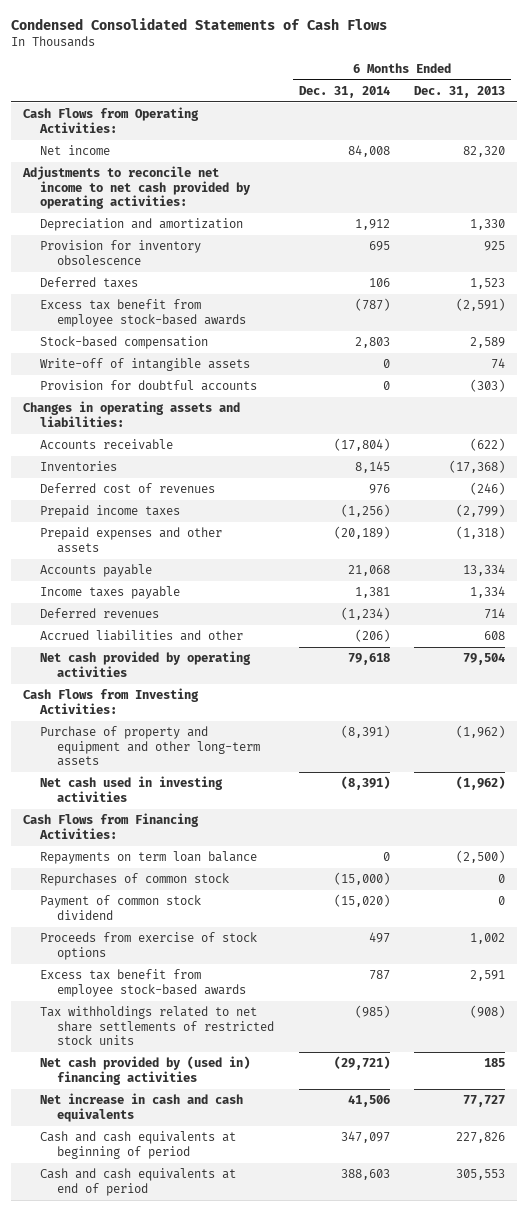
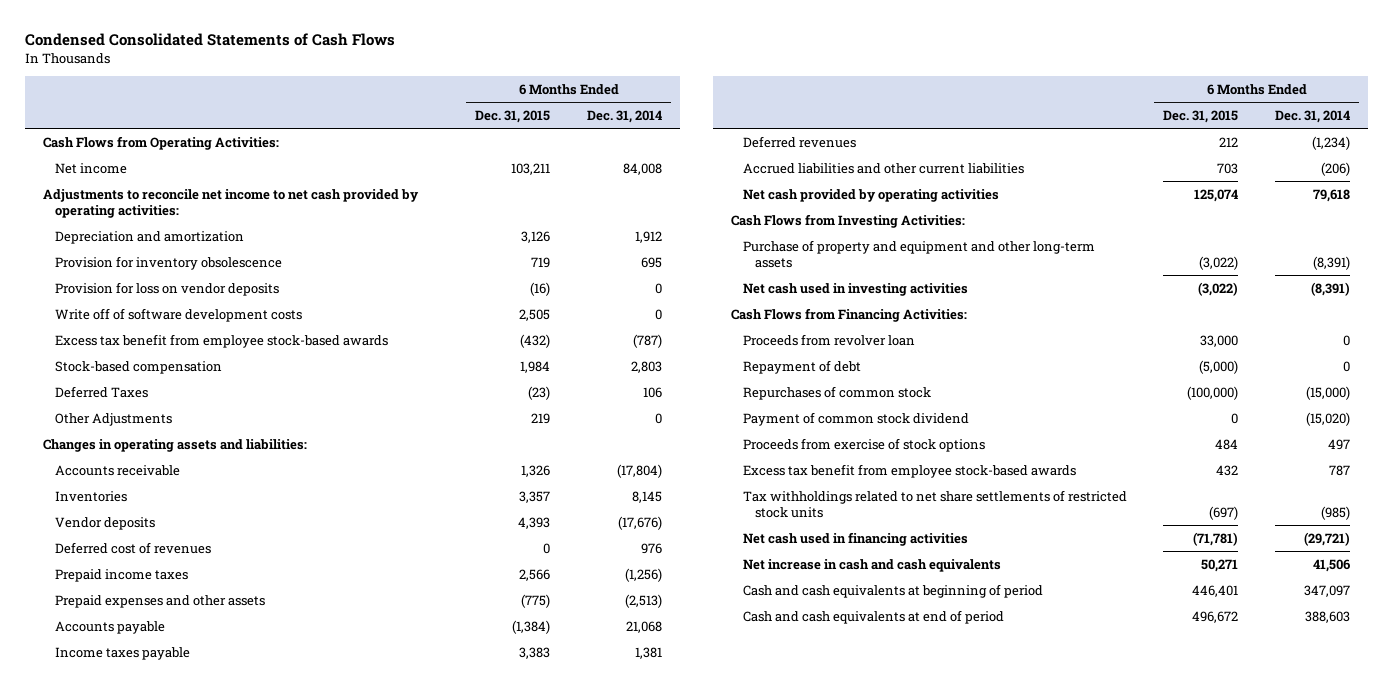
[413,86,505,99] Dec. 31, 2013 -> none
none -> [475,109,551,123] Dec. 31, 2015
[40,277,139,289] Deferred taxes -> none
none -> [55,281,280,296] Provision for loss on vendor deposits
none -> [55,307,303,322] Write off of software development costs
[40,358,251,372] Write-off of intangible assets -> none
[40,380,258,392] Provision for doubtful accounts -> none
none -> [55,385,149,398] Deferred Taxes
none -> [55,412,173,426] Other Adjustments
none -> [55,516,156,530] Vendor deposits
[333,526,390,540] (20,189) -> [624,593,662,608] (2,513)
[40,630,244,642] Accrued liabilities and other -> [743,162,1025,174] Accrued liabilities and other current liabilities
[40,851,258,865] Repayments on term loan balance -> none
none -> [743,333,916,346] Proceeds from revolver loan
none -> [743,359,862,374] Repayment of debt
[40,1056,251,1085] Net cash provided by (used in) financing activities -> [743,531,969,546] Net cash used in financing activities

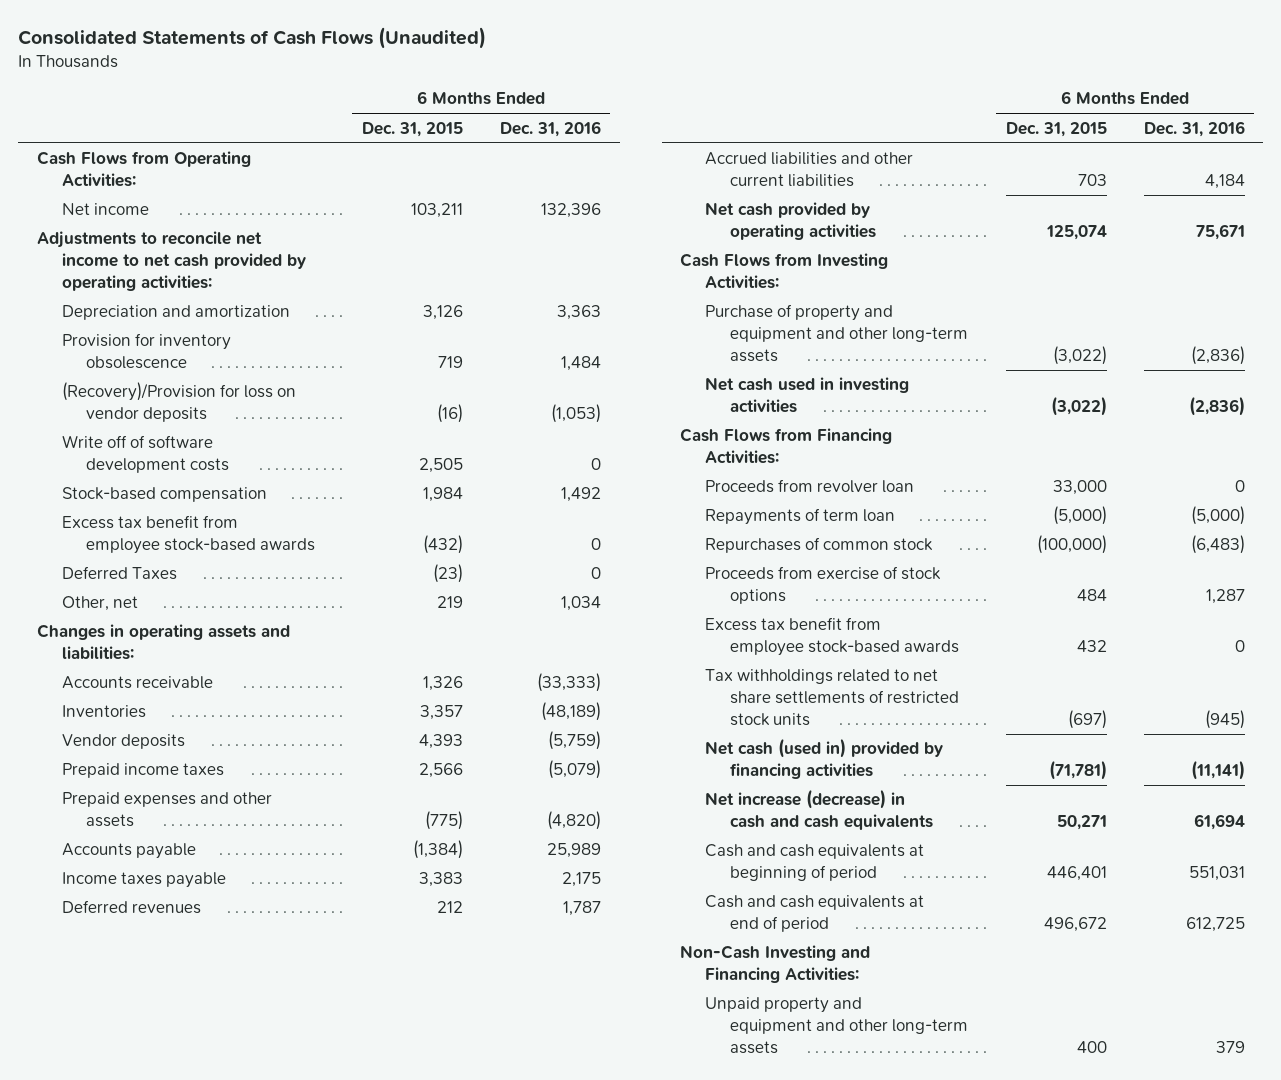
[24,33,395,47] Condensed Consolidated Statements of Cash Flows -> [17,27,486,50] Consolidated Statements of Cash Flows (Unaudited)
[586,109,662,123] Dec. 31, 2014 -> none
none -> [499,120,601,137] Dec. 31, 2016
[55,281,280,296] Provision for loss on vendor deposits -> [61,382,296,423] (Recovery)/Provision for loss on vendor deposits
[55,333,389,348] Excess tax benefit from employee stock-based awards -> [61,515,316,555] Excess tax benefit from employee stock-based awards
[55,412,173,426] Other Adjustments -> [61,596,138,612] Other, net
[55,541,212,554] Deferred cost of revenues -> none
[743,359,862,374] Repayment of debt -> [705,508,896,526] Repayments of term loan
[743,411,970,426] Payment of common stock dividend -> none
[743,531,969,546] Net cash used in financing activities -> [705,738,944,780] Net cash (used in) provided by financing activities
[743,558,1002,572] Net increase in cash and cash equivalents -> [705,789,934,831] Net increase (decrease) in cash and cash equivalents
none -> [680,945,871,984] Non-Cash Investing and Financing Activities:
none -> [705,997,969,1055] Unpaid property and equipment and other long-term assets

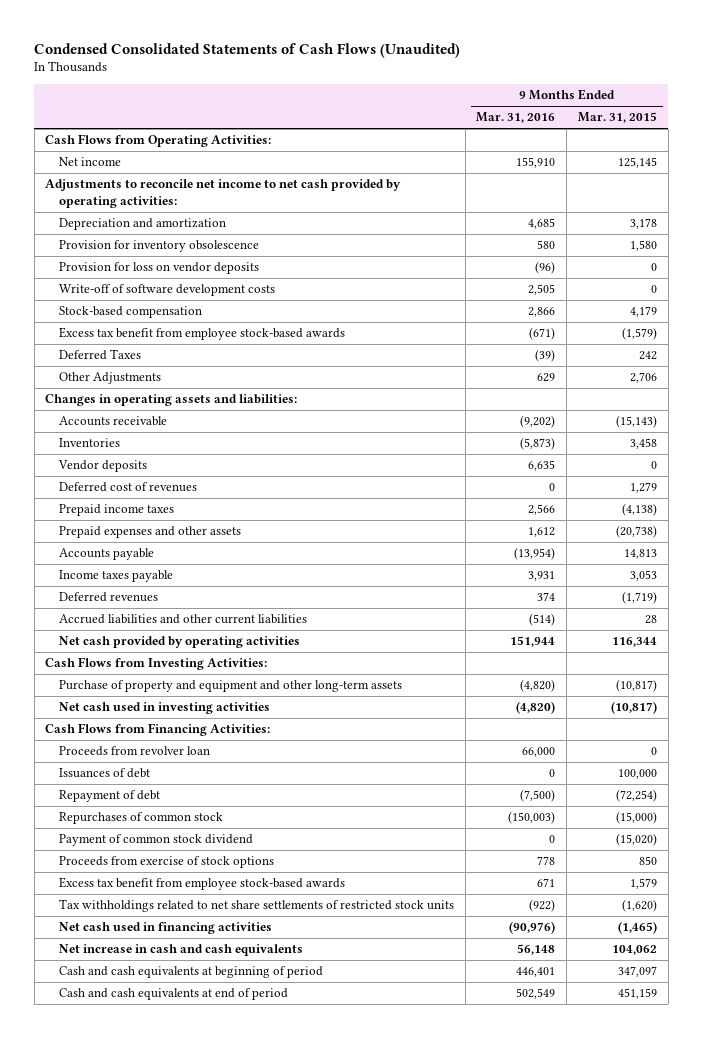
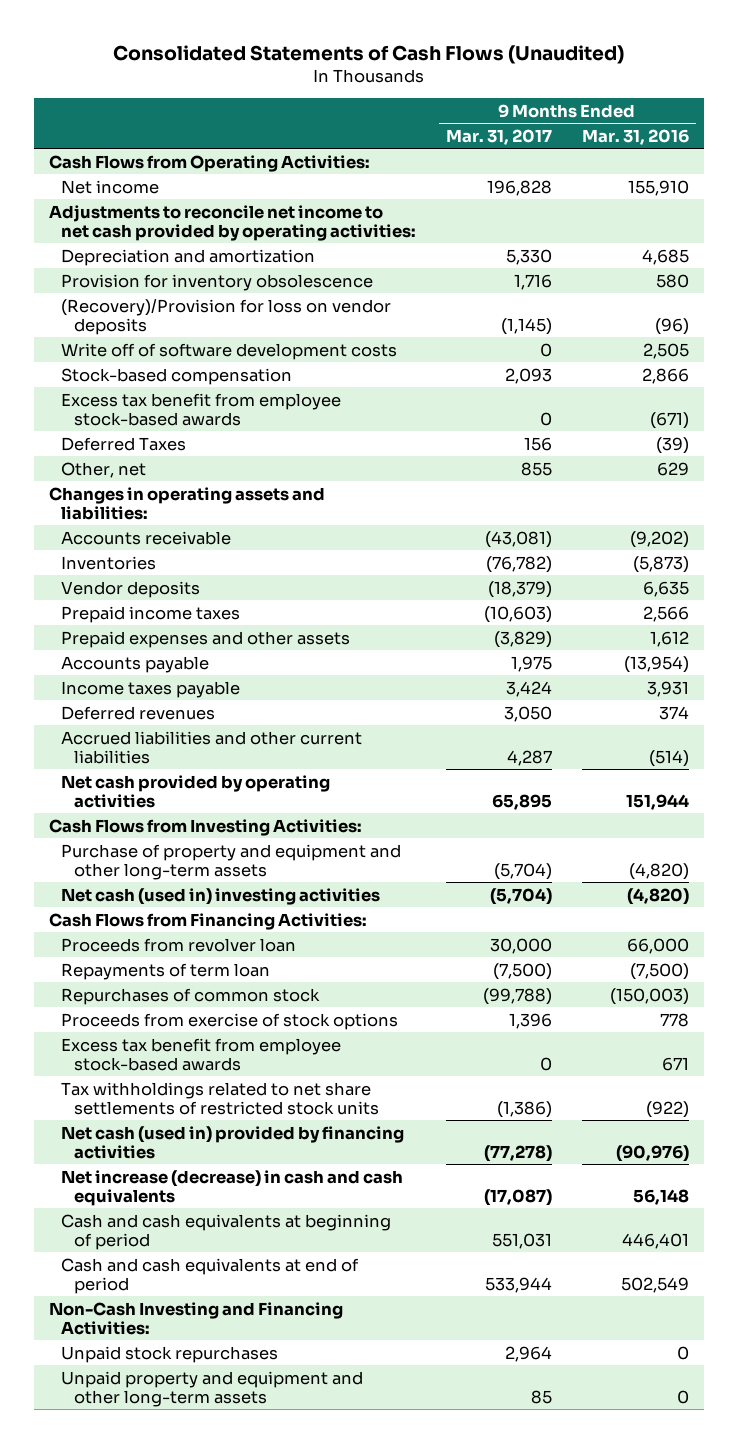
[34,43,461,59] Condensed Consolidated Statements of Cash Flows (Unaudited) -> [112,44,624,64] Consolidated Statements of Cash Flows (Unaudited)
[577,112,657,124] Mar. 31, 2015 -> none
none -> [446,128,553,145] Mar. 31, 2017
[58,262,259,275] Provision for loss on vendor deposits -> [61,298,392,335] (Recovery)/Provision for loss on vendor deposits
[58,284,275,297] Write-off of software development costs -> [61,342,398,360] Write off of software development costs
[58,372,161,385] Other Adjustments -> [61,461,147,478] Other, net
[58,482,197,493] Deferred cost of revenues -> none
[58,702,270,715] Net cash used in investing activities -> [61,887,381,905] Net cash (used in) investing activities
[58,768,150,779] Issuances of debt -> none
[58,790,160,803] Repayment of debt -> [61,962,271,980] Repayments of term loan
[58,834,253,847] Payment of common stock dividend -> none
[58,922,272,935] Net cash used in financing activities -> [61,1125,405,1159] Net cash (used in) provided by financing activities
[58,944,303,957] Net increase in cash and cash equivalents -> [61,1169,404,1206] Net increase (decrease) in cash and cash equivalents
none -> [48,1301,343,1335] Non-Cash Investing and Financing Activities:
none -> [61,1345,279,1363] Unpaid stock repurchases
none -> [61,1370,364,1407] Unpaid property and equipment and other long-term assets

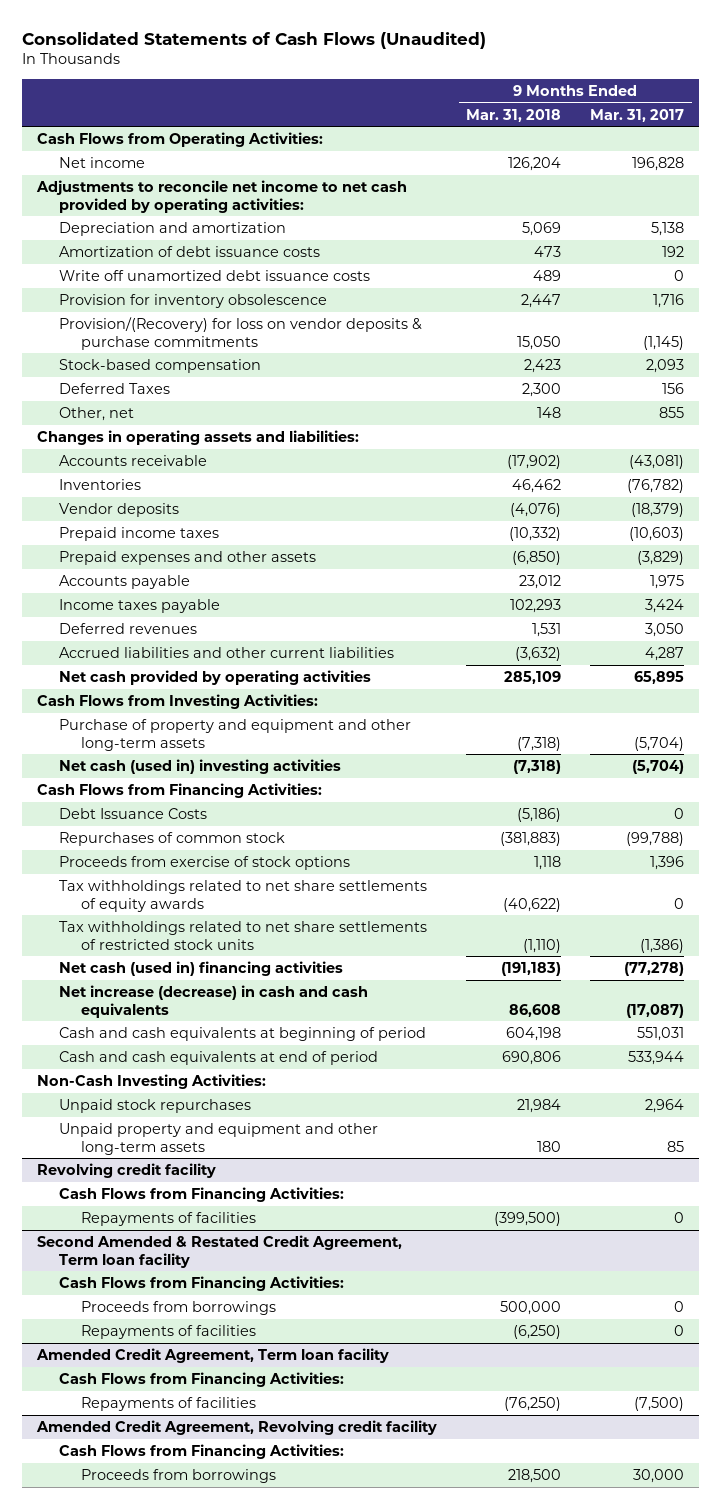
[581,128,689,145] Mar. 31, 2016 -> none
none -> [465,108,561,122] Mar. 31, 2018
[506,248,553,265] 5,330 -> [651,221,685,236] 5,138
none -> [58,245,320,257] Amortization of debt issuance costs
none -> [58,269,370,281] Write off unamortized debt issuance costs
[61,342,398,360] Write off of software development costs -> none
[61,298,392,335] (Recovery)/Provision for loss on vendor deposits -> [58,316,422,350] Provision/(Recovery) for loss on vendor deposits & purchase commitments
[61,392,342,426] Excess tax benefit from employee stock-based awards -> none
[61,937,297,952] Proceeds from revolver loan -> none
[61,962,271,980] Repayments of term loan -> none
none -> [58,807,207,819] Debt Issuance Costs
[61,1037,342,1071] Excess tax benefit from employee stock-based awards -> none
none -> [58,879,427,912] Tax withholdings related to net share settlements of equity awards
[61,1125,405,1159] Net cash (used in) provided by financing activities -> [58,960,343,976] Net cash (used in) financing activities
[48,1301,343,1335] Non-Cash Investing and Financing Activities: -> [36,1073,266,1089] Non-Cash Investing Activities:
none -> [36,1162,216,1178] Revolving credit facility
none -> [58,1186,344,1202] Cash Flows from Financing Activities:
none -> [81,1211,257,1226] Repayments of facilities
none -> [36,1234,402,1268] Second Amended & Restated Credit Agreement, Term loan facility
none -> [58,1275,344,1291] Cash Flows from Financing Activities:
none -> [81,1300,277,1315] Proceeds from borrowings
none -> [81,1324,257,1339] Repayments of facilities
none -> [35,1347,389,1363] Amended Credit Agreement, Term loan facility
none -> [58,1371,344,1387] Cash Flows from Financing Activities:
none -> [81,1396,257,1411] Repayments of facilities
none -> [35,1419,437,1435] Amended Credit Agreement, Revolving credit facility
none -> [58,1443,344,1459] Cash Flows from Financing Activities:
none -> [81,1468,277,1483] Proceeds from borrowings

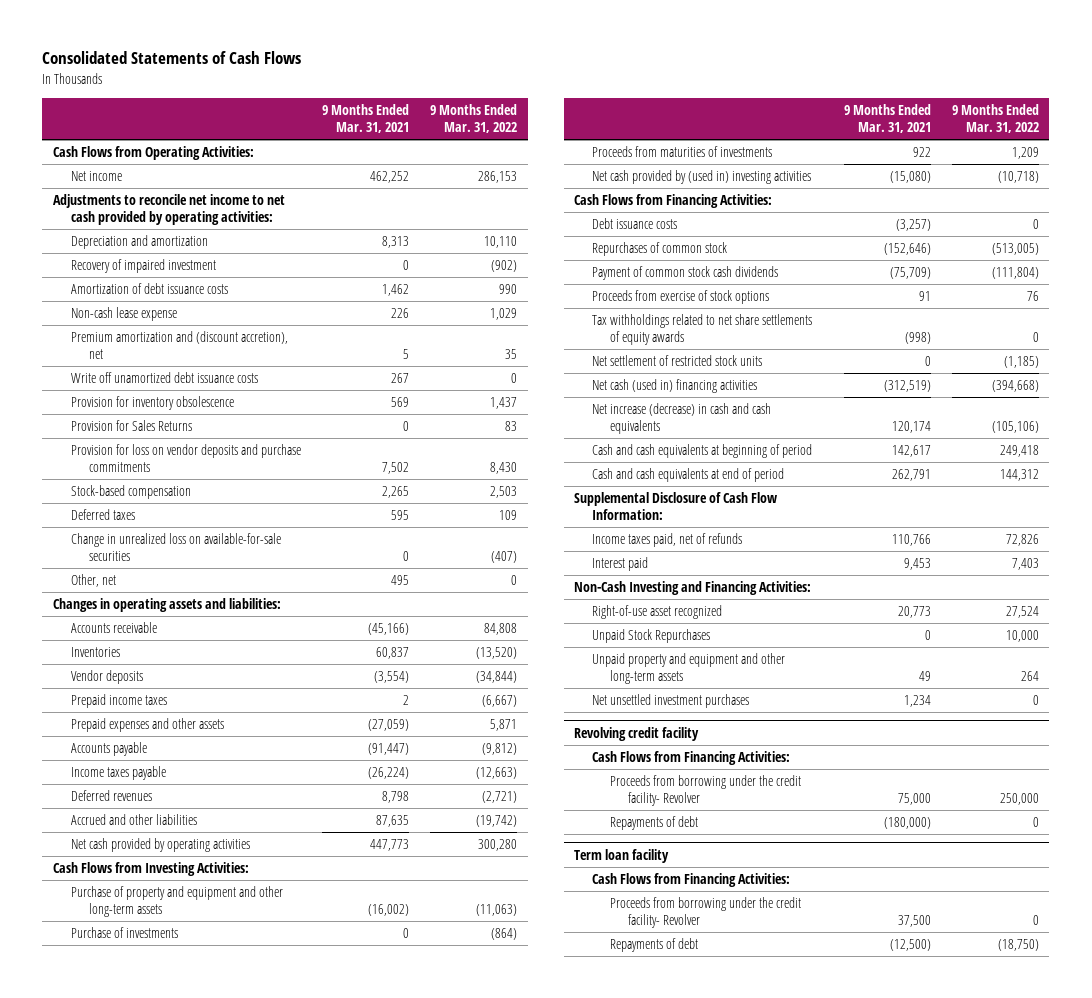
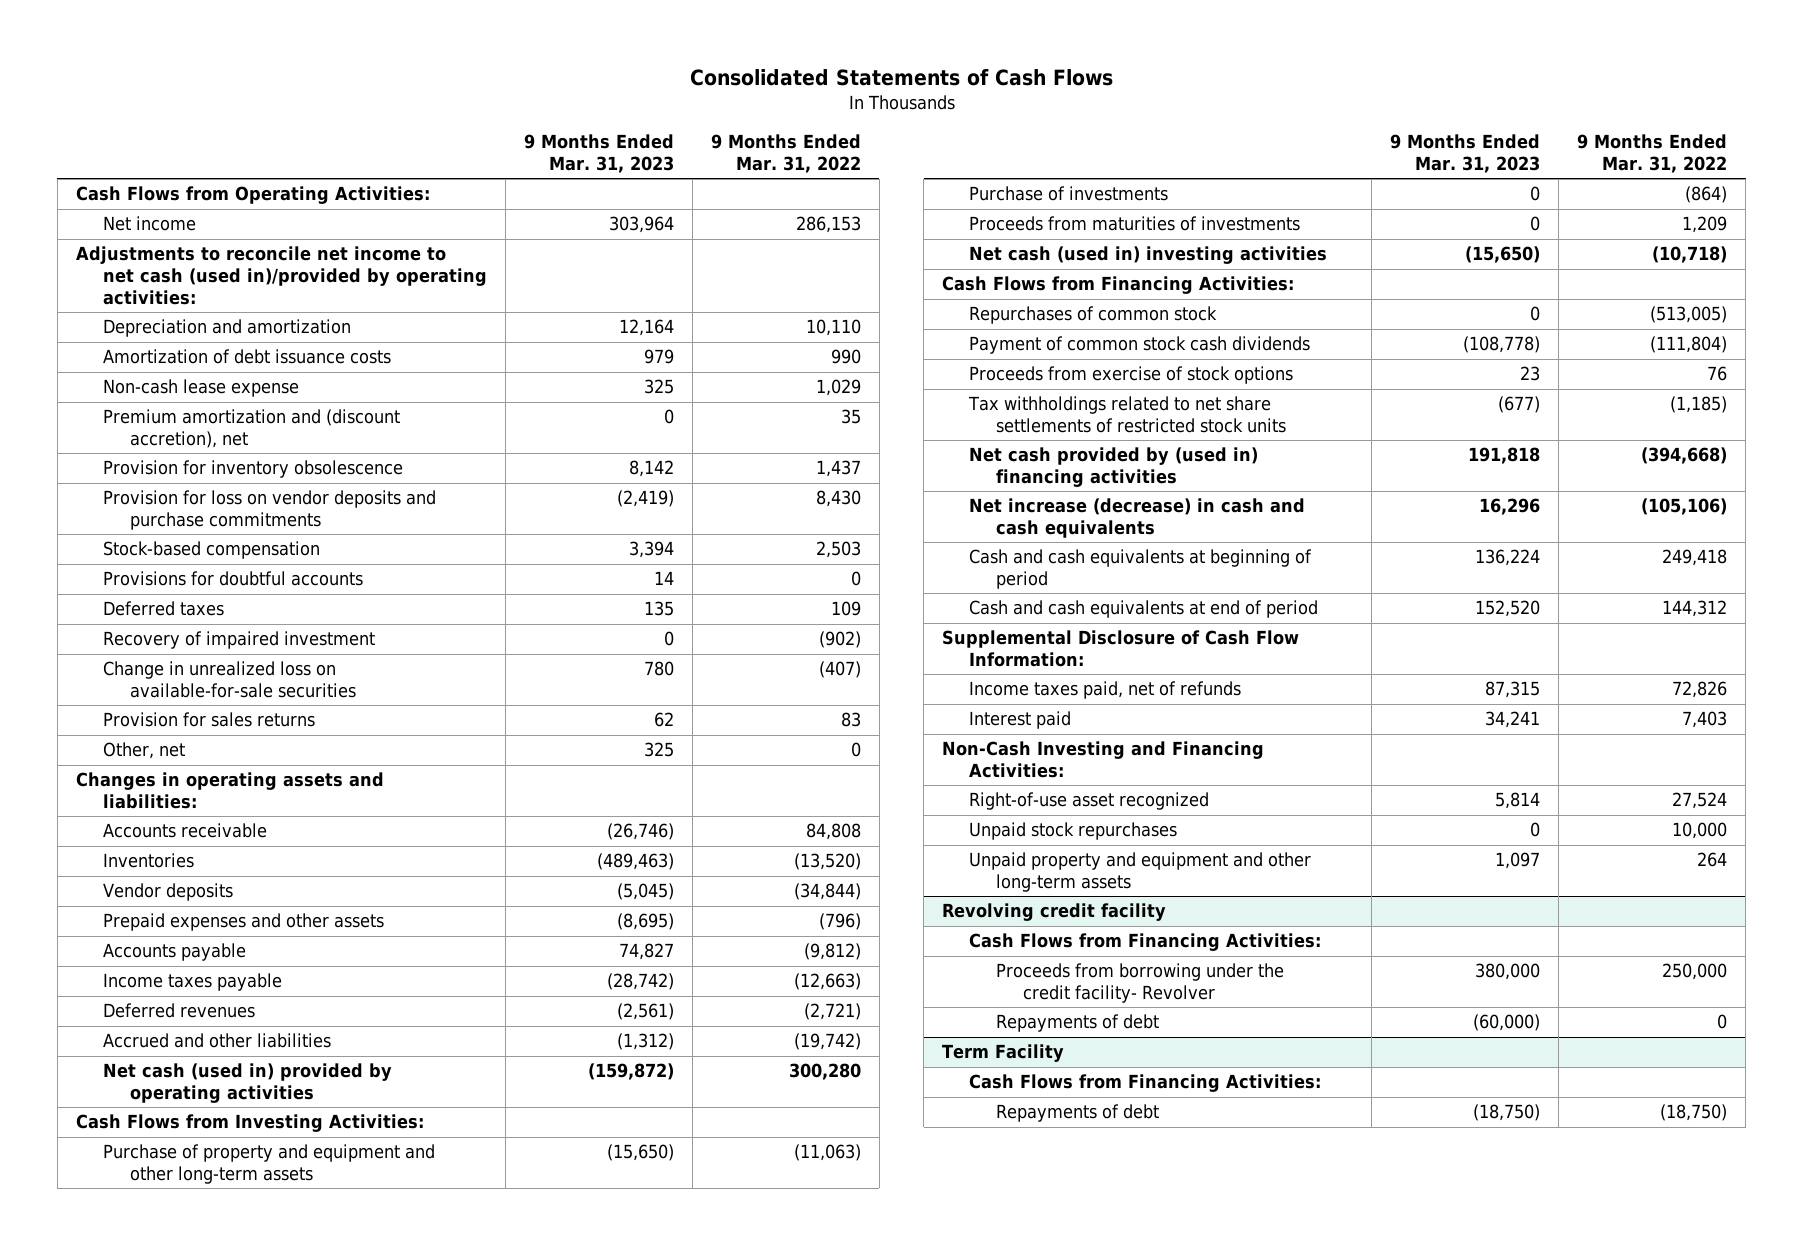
[322,103,410,134] 9 Months Ended Mar. 31, 2021 -> none
none -> [523,134,674,174] 9 Months Ended Mar. 31, 2023
[53,194,286,226] Adjustments to reconcile net income to net cash provided by operating activities: -> [75,246,487,305] Adjustments to reconcile net income to net cash (used in)/provided by operating activities:
[70,372,258,384] Write off unamortized debt issuance costs -> none
[70,420,192,432] Provision for Sales Returns -> none
none -> [102,571,363,587] Provisions for doubtful accounts
[70,259,216,274] Recovery of impaired investment -> [102,631,375,650] Recovery of impaired investment
none -> [102,712,315,728] Provision for sales returns
[70,694,167,709] Prepaid income taxes -> none
[490,719,518,732] 5,871 -> [818,913,861,931] (796)
[70,838,250,853] Net cash provided by operating activities -> [102,1063,392,1103] Net cash (used in) provided by operating activities
[592,170,812,185] Net cash provided by (used in) investing activities -> [969,246,1328,265] Net cash (used in) investing activities
[592,218,678,230] Debt issuance costs -> none
[592,355,763,367] Net settlement of restricted stock units -> none
[592,314,813,346] Tax withholdings related to net share settlements of equity awards -> [968,396,1287,433] Tax withholdings related to net share settlements of restricted stock units
[1032,332,1039,343] 0 -> [1670,396,1728,414] (1,185)
[592,379,758,394] Net cash (used in) financing activities -> [969,447,1259,487] Net cash provided by (used in) financing activities
[592,629,711,644] Unpaid Stock Repurchases -> [969,822,1178,841] Unpaid stock repurchases
[592,694,750,709] Net unsettled investment purchases -> none
[574,848,670,863] Term loan facility -> [942,1044,1065,1063] Term Facility
[610,897,802,929] Proceeds from borrowing under the credit facility- Revolver -> none

